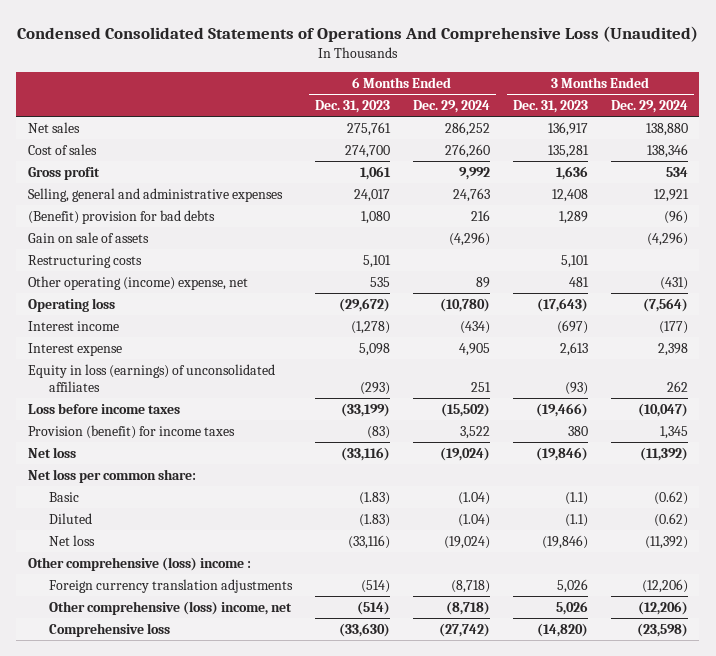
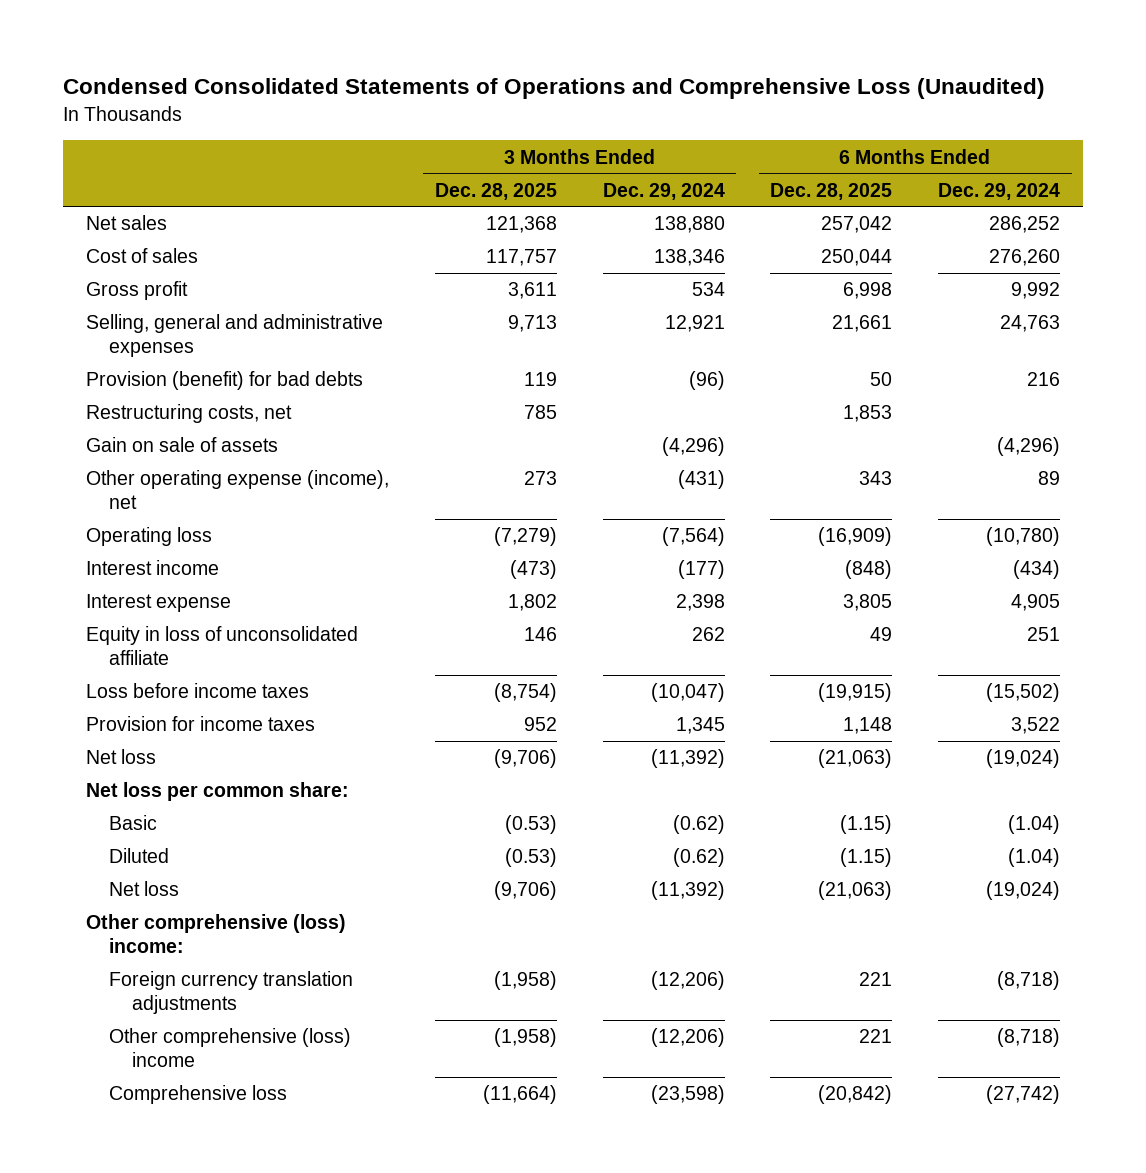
[16,25,698,42] Condensed Consolidated Statements of Operations And Comprehensive Loss (Unaudited) -> [63,77,1046,99] Condensed Consolidated Statements of Operations and Comprehensive Loss (Unaudited)
[314,99,390,113] Dec. 31, 2023 -> none
[512,99,588,113] Dec. 31, 2023 -> none
none -> [434,182,557,200] Dec. 28, 2025
none -> [770,182,893,200] Dec. 28, 2025
[28,209,216,224] (Benefit) provision for bad debts -> [86,371,364,391] Provision (benefit) for bad debts
none -> [86,404,293,424] Restructuring costs, net
[28,254,143,268] Restructuring costs -> none
[28,275,249,290] Other operating (income) expense, net -> [86,470,390,509] Other operating expense (income), net
[28,363,276,393] Equity in loss (earnings) of unconsolidated affiliates -> [86,626,359,665] Equity in loss of unconsolidated affiliate
[28,424,236,439] Provision (benefit) for income taxes -> [86,716,316,732] Provision for income taxes
[28,556,252,571] Other comprehensive (loss) income : -> [86,914,347,953] Other comprehensive (loss) income:
[48,600,292,615] Other comprehensive (loss) income, net -> [108,1028,351,1067] Other comprehensive (loss) income

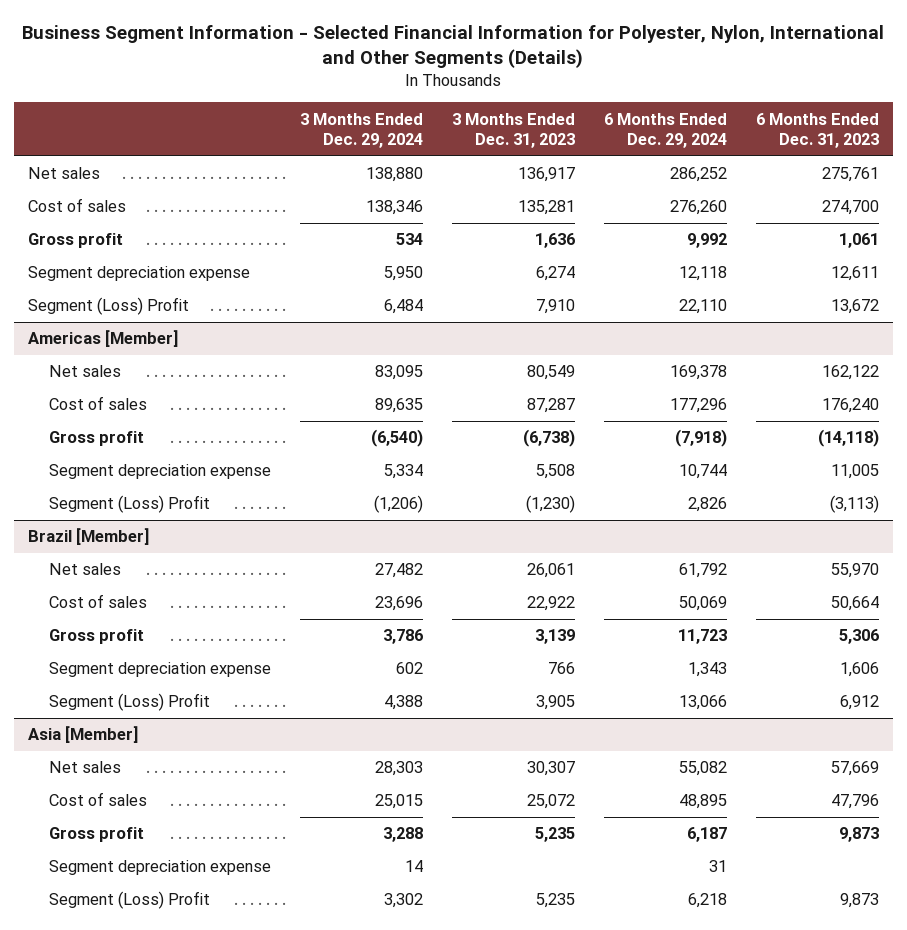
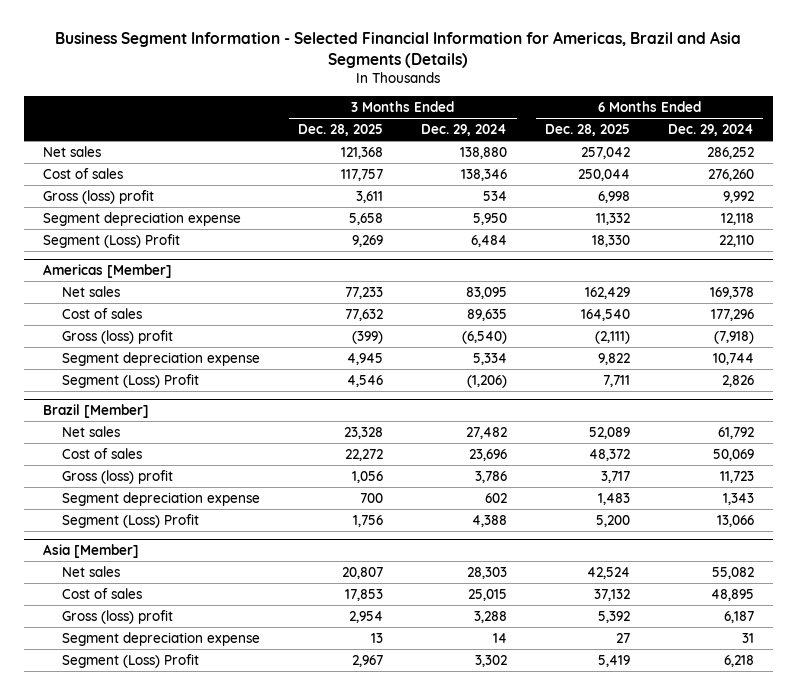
[22,24,885,69] Business Segment Information - Selected Financial Information for Polyester, Nylon, International and Other Segments (Details) -> [55,31,742,68] Business Segment Information - Selected Financial Information for Americas, Brazil and Asia Segments (Details)
[451,112,575,149] 3 Months Ended Dec. 31, 2023 -> none
[755,112,879,149] 6 Months Ended Dec. 31, 2023 -> none
none -> [298,123,384,136] Dec. 28, 2025
none -> [545,123,631,136] Dec. 28, 2025
[28,233,124,249] Gross profit -> [42,189,154,204] Gross (loss) profit
[49,431,145,447] Gross profit -> [62,329,174,344] Gross (loss) profit
[49,629,145,645] Gross profit -> [62,469,174,484] Gross (loss) profit
[49,827,145,843] Gross profit -> [62,609,174,624] Gross (loss) profit

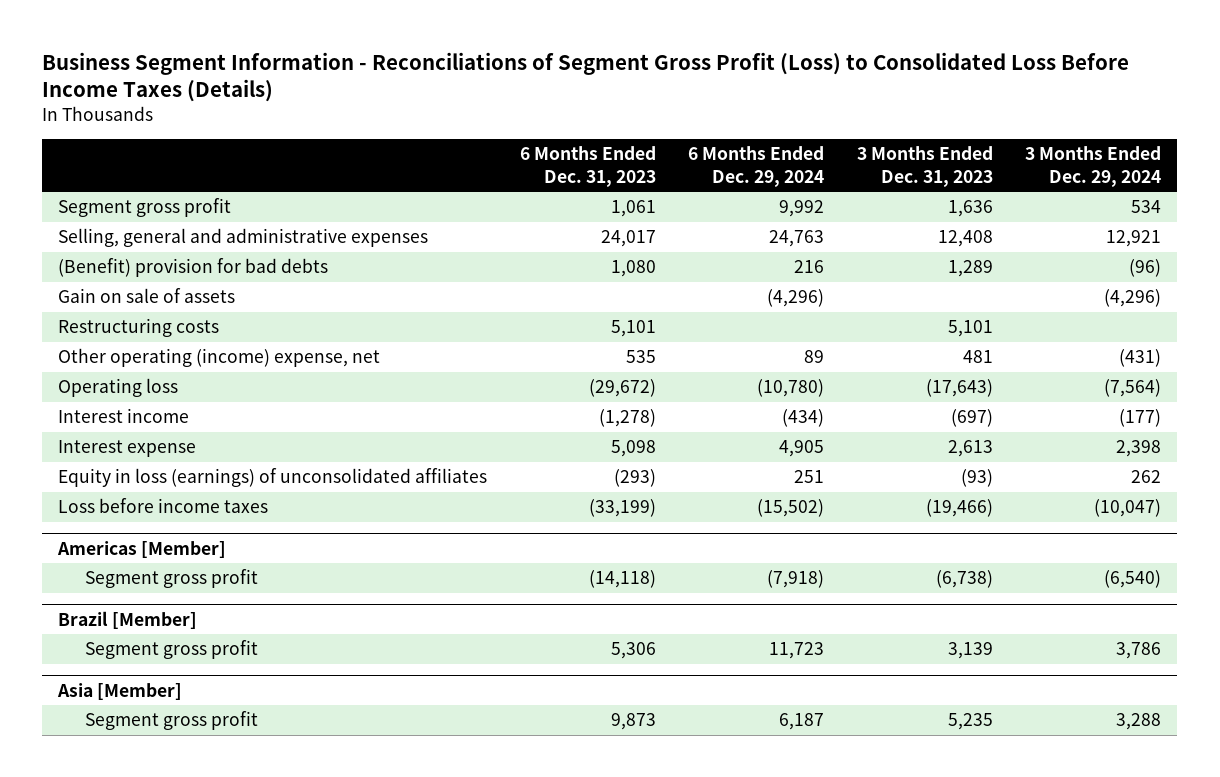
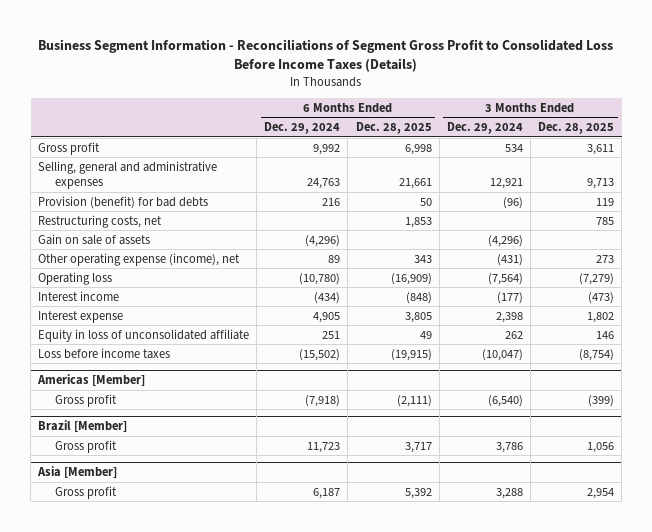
[42,51,1130,102] Business Segment Information - Reconciliations of Segment Gross Profit (Loss) to Consolidated Loss Before Income Taxes (Details) -> [38,38,614,72] Business Segment Information - Reconciliations of Segment Gross Profit to Consolidated Loss Before Income Taxes (Details)
[519,145,656,187] 6 Months Ended Dec. 31, 2023 -> none
[856,145,993,187] 3 Months Ended Dec. 31, 2023 -> none
none -> [355,122,432,135] Dec. 28, 2025
none -> [537,122,614,135] Dec. 28, 2025
[58,198,232,218] Segment gross profit -> [38,141,101,155] Gross profit
[58,258,329,278] (Benefit) provision for bad debts -> [38,195,209,209] Provision (benefit) for bad debts
none -> [38,214,163,228] Restructuring costs, net
[58,318,220,338] Restructuring costs -> none
[58,348,381,368] Other operating (income) expense, net -> [38,252,241,266] Other operating expense (income), net
[58,468,488,488] Equity in loss (earnings) of unconsolidated affiliates -> [38,328,250,342] Equity in loss of unconsolidated affiliate
[84,569,258,589] Segment gross profit -> [55,393,118,407] Gross profit
[84,640,258,660] Segment gross profit -> [55,439,118,453] Gross profit
[84,711,258,731] Segment gross profit -> [55,485,118,499] Gross profit

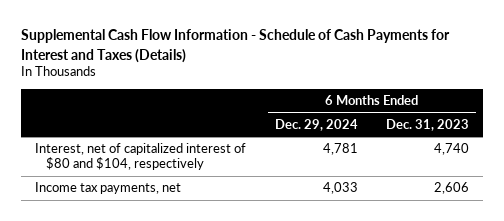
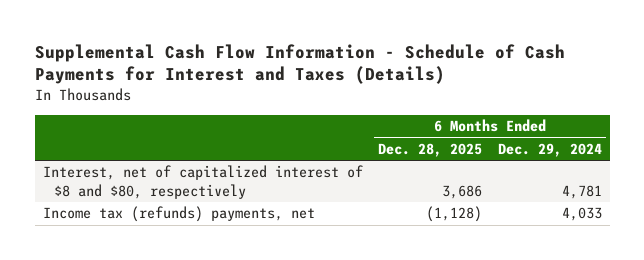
[386,118,470,131] Dec. 31, 2023 -> none
none -> [378,142,483,157] Dec. 28, 2025
[35,143,247,171] Interest, net of capitalized interest of $80 and $104, respectively -> [42,165,363,199] Interest, net of capitalized interest of $8 and $80, respectively
[35,182,182,195] Income tax payments, net -> [42,206,315,223] Income tax (refunds) payments, net

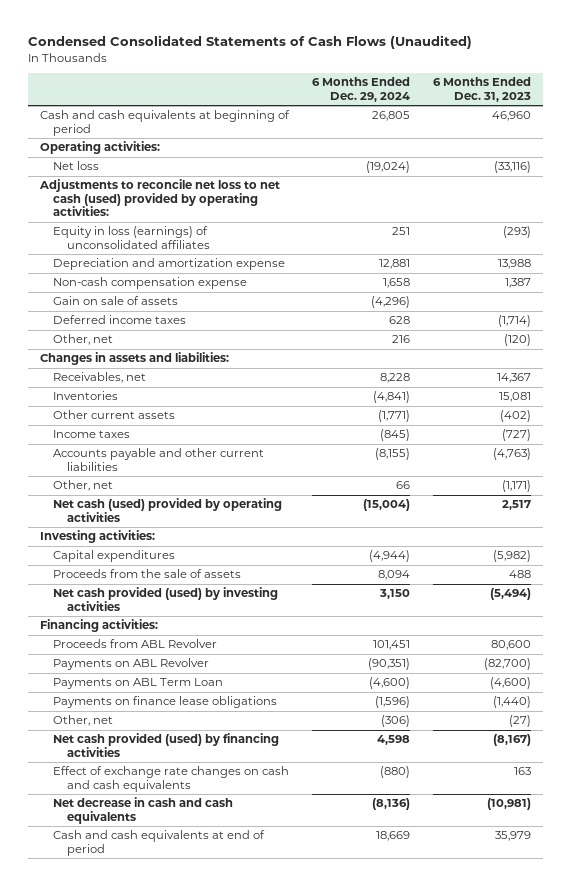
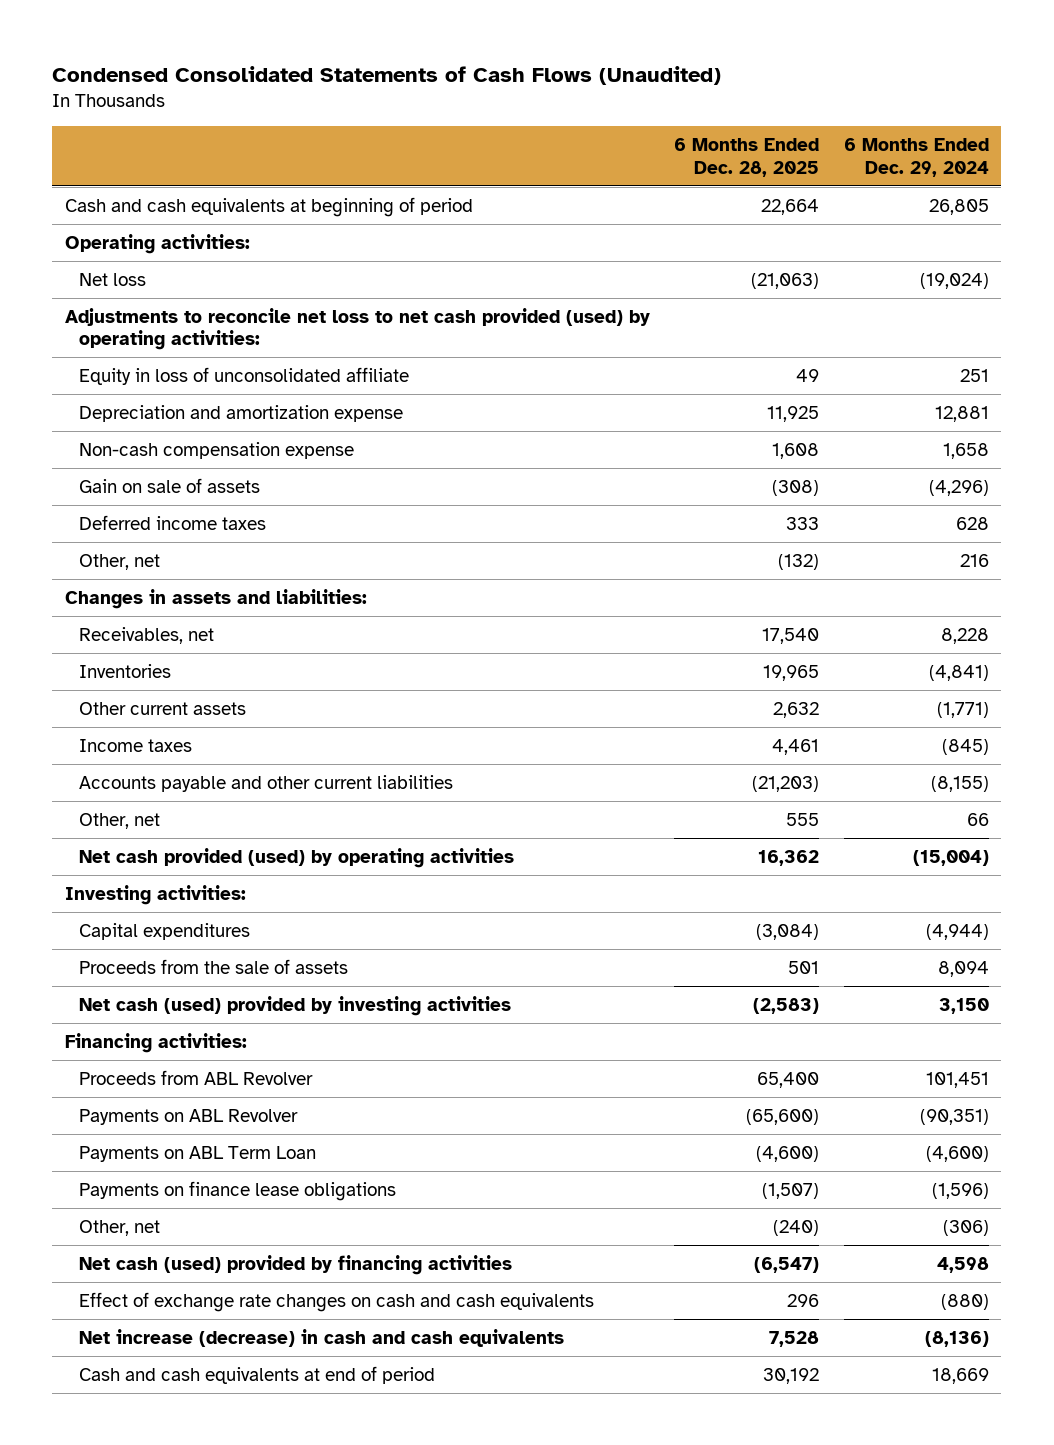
[433,77,532,102] 6 Months Ended Dec. 31, 2023 -> none
none -> [674,138,820,177] 6 Months Ended Dec. 28, 2025
[38,179,280,217] Adjustments to reconcile net loss to net cash (used) provided by operating activities: -> [64,307,650,351] Adjustments to reconcile net loss to net cash provided (used) by operating activities:
[53,226,210,249] Equity in loss (earnings) of unconsolidated affiliates -> [79,366,410,385] Equity in loss of unconsolidated affiliate
[53,498,283,522] Net cash (used) provided by operating activities -> [79,847,515,868] Net cash provided (used) by operating activities
[53,587,279,611] Net cash provided (used) by investing activities -> [79,995,512,1016] Net cash (used) provided by investing activities
[53,733,280,757] Net cash provided (used) by financing activities -> [79,1254,513,1275] Net cash (used) provided by financing activities
[53,797,234,824] Net decrease in cash and cash equivalents -> [79,1328,565,1347] Net increase (decrease) in cash and cash equivalents

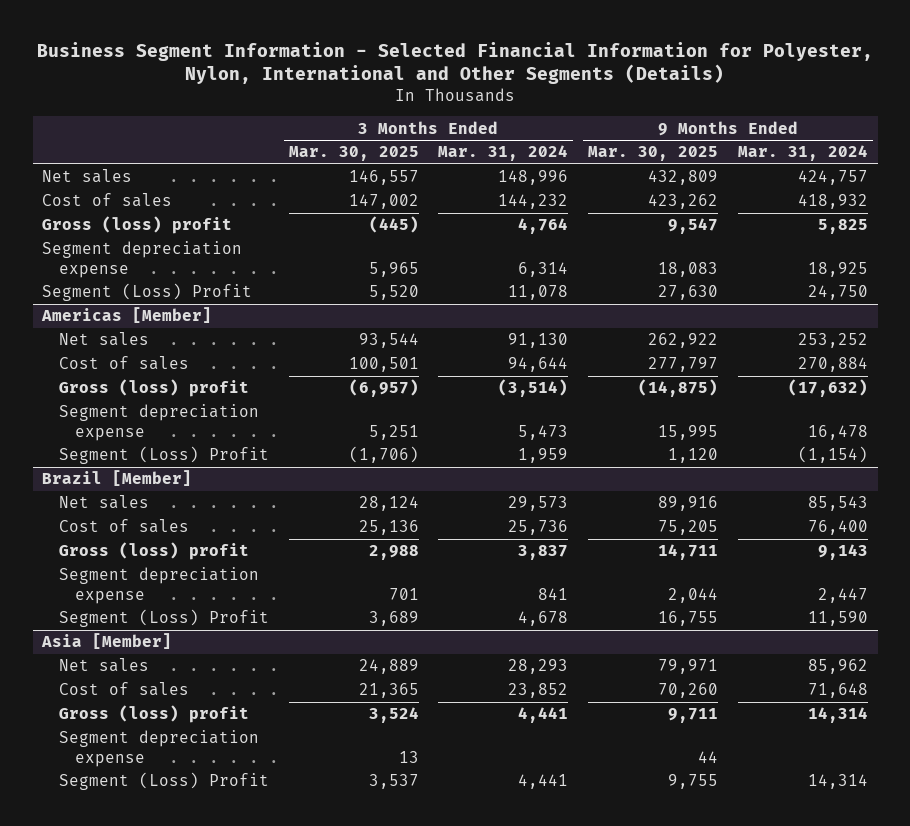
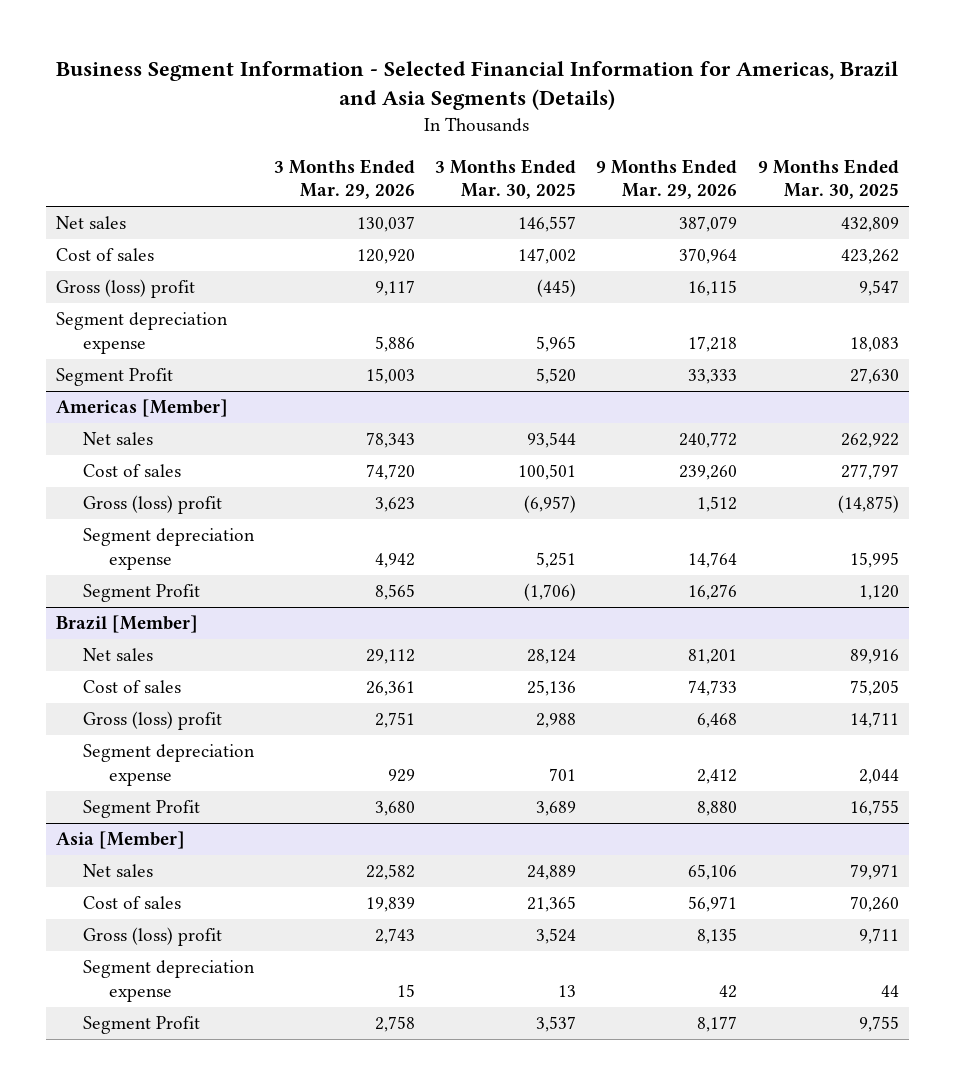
[37,41,874,85] Business Segment Information - Selected Financial Information for Polyester, Nylon, International and Other Segments (Details) -> [56,60,899,111] Business Segment Information - Selected Financial Information for Americas, Brazil and Asia Segments (Details)
[438,145,569,162] Mar. 31, 2024 -> none
[737,145,868,162] Mar. 31, 2024 -> none
none -> [273,158,415,200] 3 Months Ended Mar. 29, 2026
none -> [596,158,738,200] 9 Months Ended Mar. 29, 2026
[42,283,253,302] Segment (Loss) Profit -> [56,368,174,387] Segment Profit
[58,446,269,465] Segment (Loss) Profit -> [82,584,200,603] Segment Profit
[58,609,269,628] Segment (Loss) Profit -> [82,800,200,819] Segment Profit
[58,772,269,791] Segment (Loss) Profit -> [82,1016,200,1035] Segment Profit

